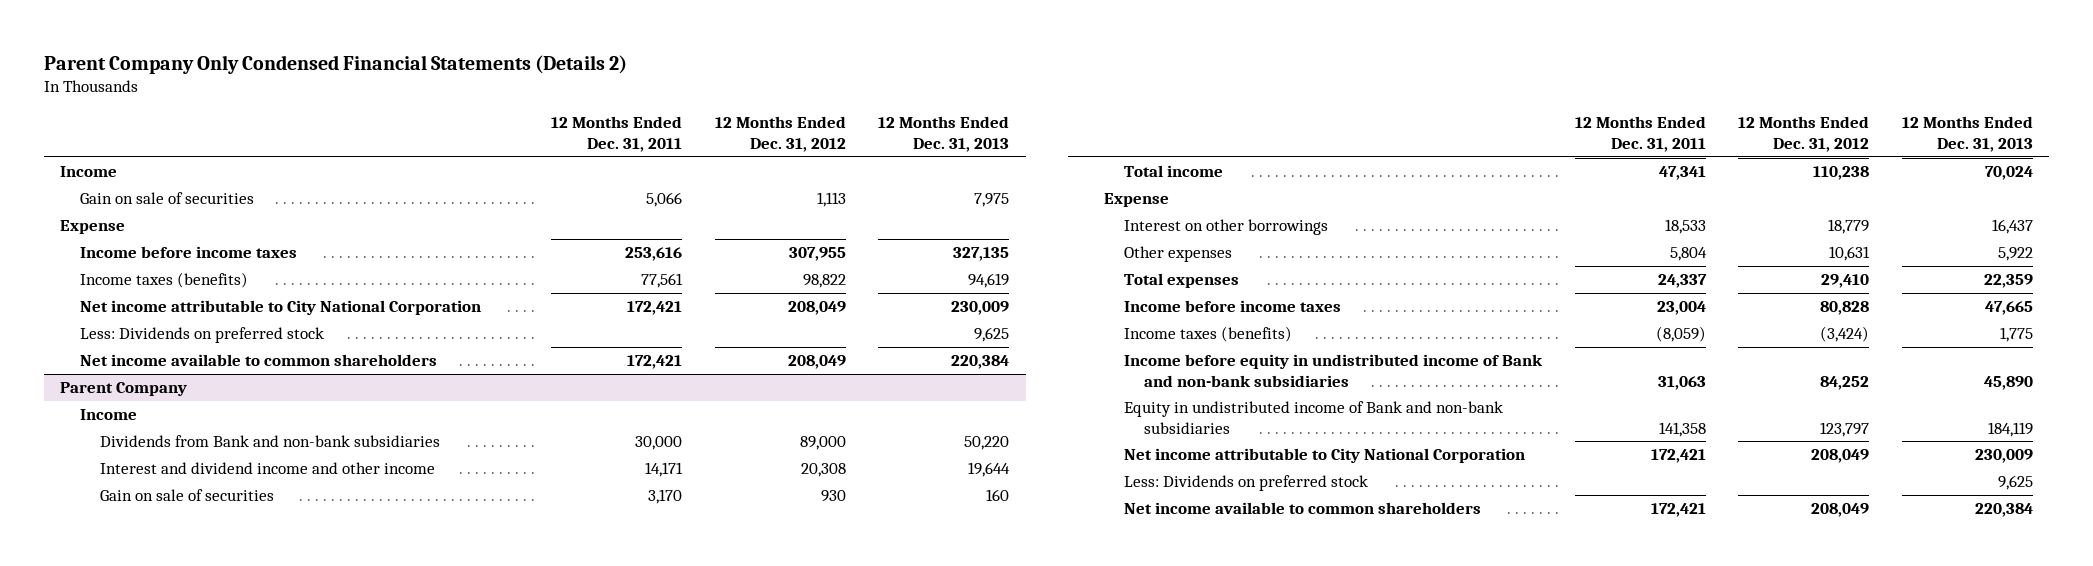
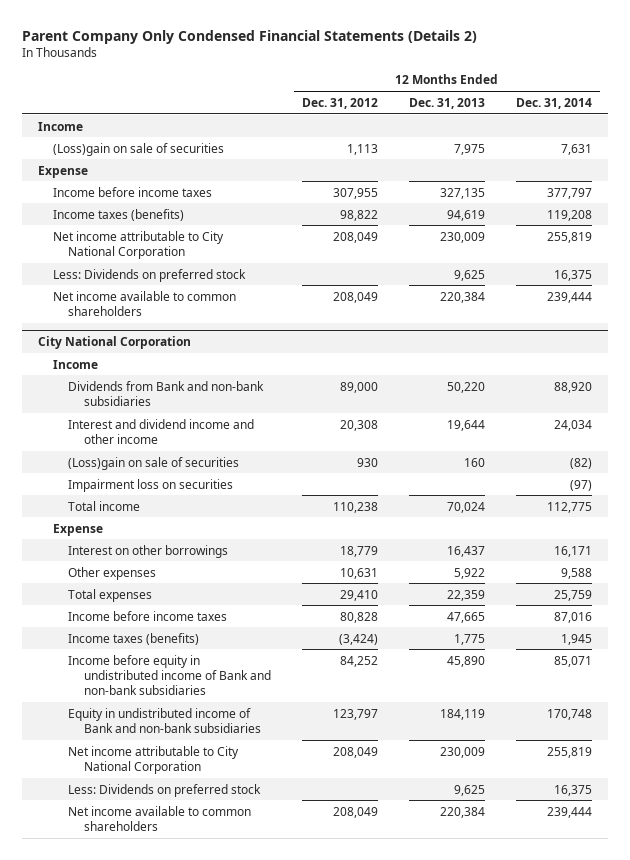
[551,116,683,152] 12 Months Ended Dec. 31, 2011 -> none
none -> [516,97,593,109] Dec. 31, 2014
[80,192,255,205] Gain on sale of securities -> [52,142,224,156] (Loss)gain on sale of securities
[60,382,188,397] Parent Company -> none
none -> [37,336,191,350] City National Corporation
[100,489,275,502] Gain on sale of securities -> [68,456,240,470] (Loss)gain on sale of securities
none -> [68,478,234,492] Impairment loss on securities

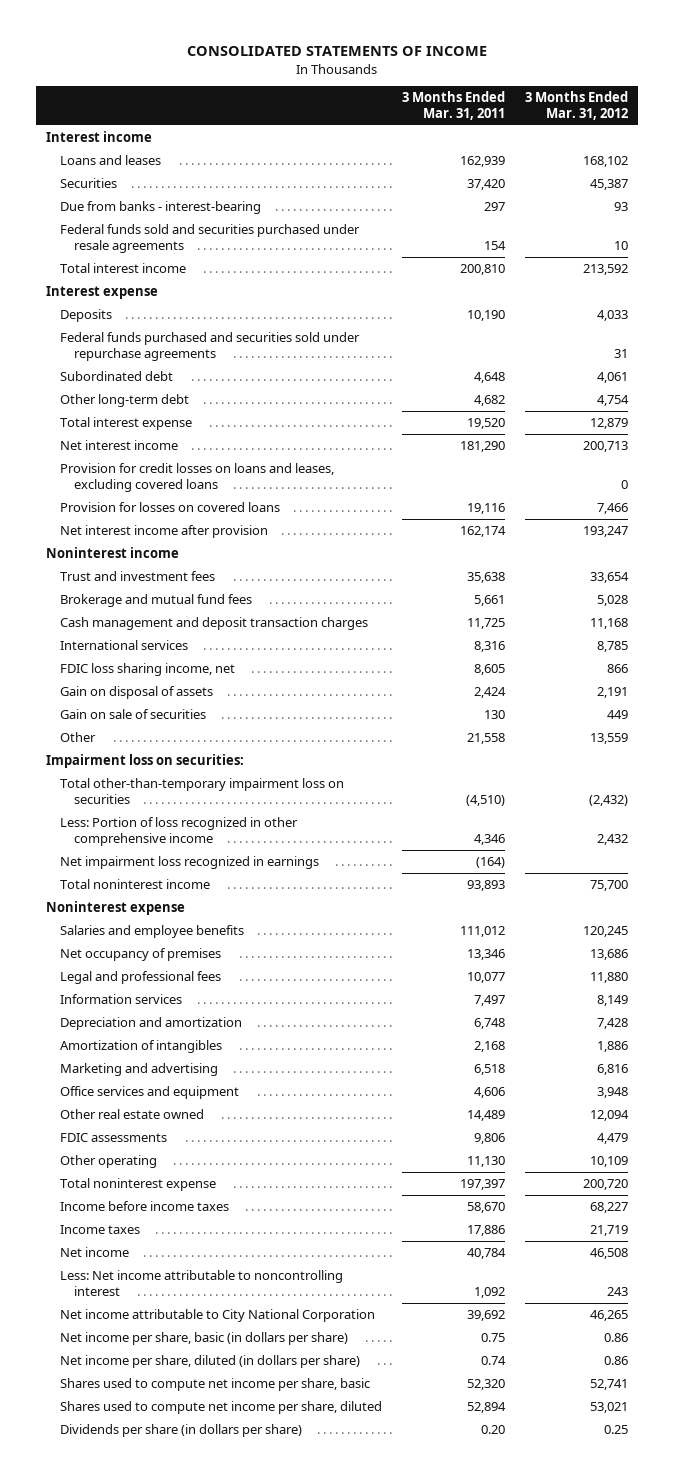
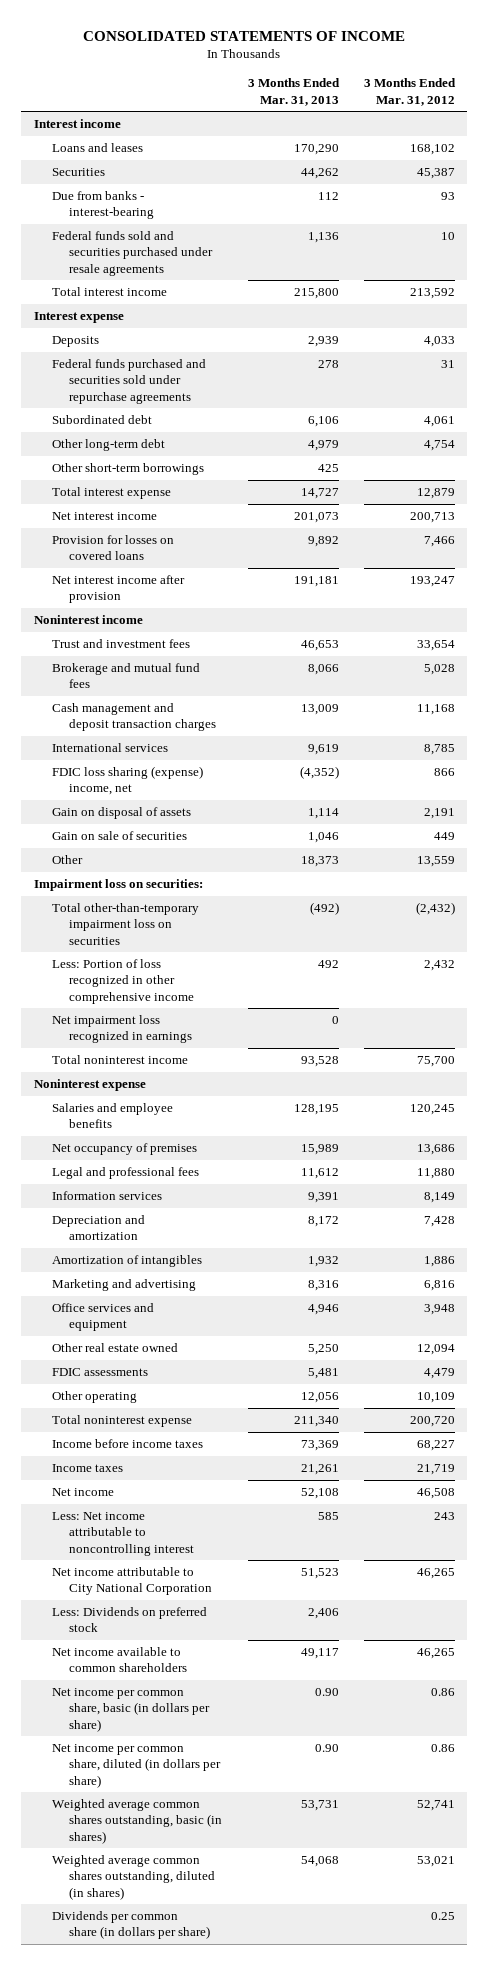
[402,91,506,121] 3 Months Ended Mar. 31, 2011 -> none
none -> [247,78,340,106] 3 Months Ended Mar. 31, 2013
none -> [51,463,204,476] Other short-term borrowings
[60,463,335,492] Provision for credit losses on loans and leases, excluding covered loans -> none
[60,663,236,677] FDIC loss sharing income, net -> [51,766,203,796] FDIC loss sharing (expense) income, net
none -> [51,1607,207,1633] Less: Dividends on preferred stock
none -> [51,1647,188,1673] Net income available to common shareholders
[60,1332,349,1346] Net income per share, basic (in dollars per share) -> [51,1688,211,1732] Net income per common share, basic (in dollars per share)
[60,1355,361,1369] Net income per share, diluted (in dollars per share) -> [51,1744,222,1788] Net income per common share, diluted (in dollars per share)
[60,1378,371,1392] Shares used to compute net income per share, basic -> [51,1799,223,1844] Weighted average common shares outstanding, basic (in shares)
[60,1401,383,1415] Shares used to compute net income per share, diluted -> [51,1855,216,1900] Weighted average common shares outstanding, diluted (in shares)
[60,1424,303,1438] Dividends per share (in dollars per share) -> [51,1911,211,1940] Dividends per common share (in dollars per share)

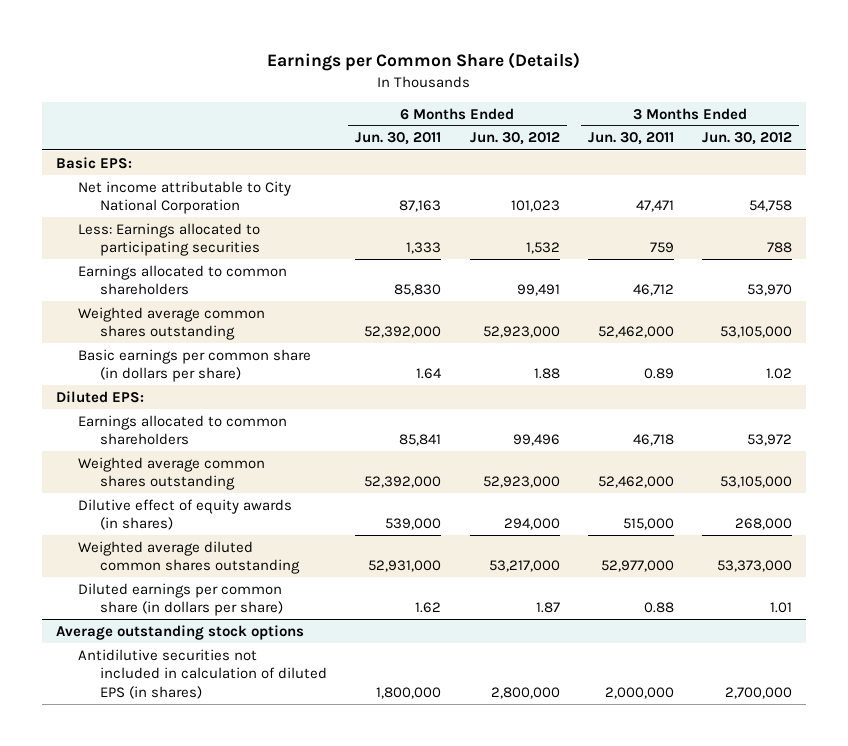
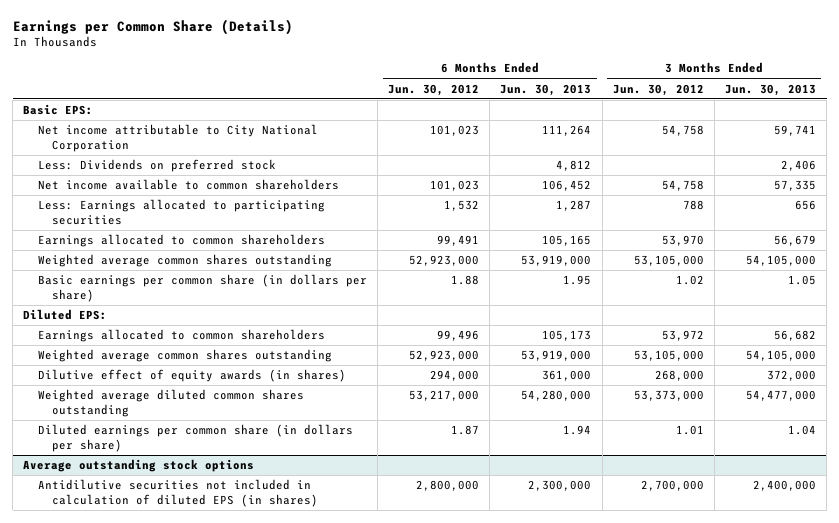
[355,132,442,146] Jun. 30, 2011 -> none
[587,132,674,146] Jun. 30, 2011 -> none
none -> [500,83,592,96] Jun. 30, 2013
none -> [724,83,816,96] Jun. 30, 2013
none -> [37,159,276,173] Less: Dividends on preferred stock
none -> [37,179,339,191] Net income available to common shareholders

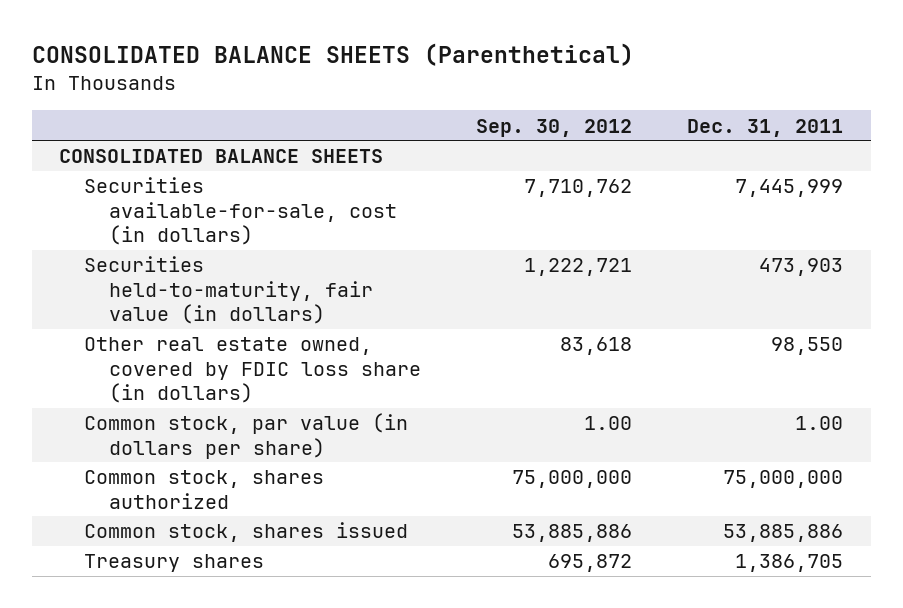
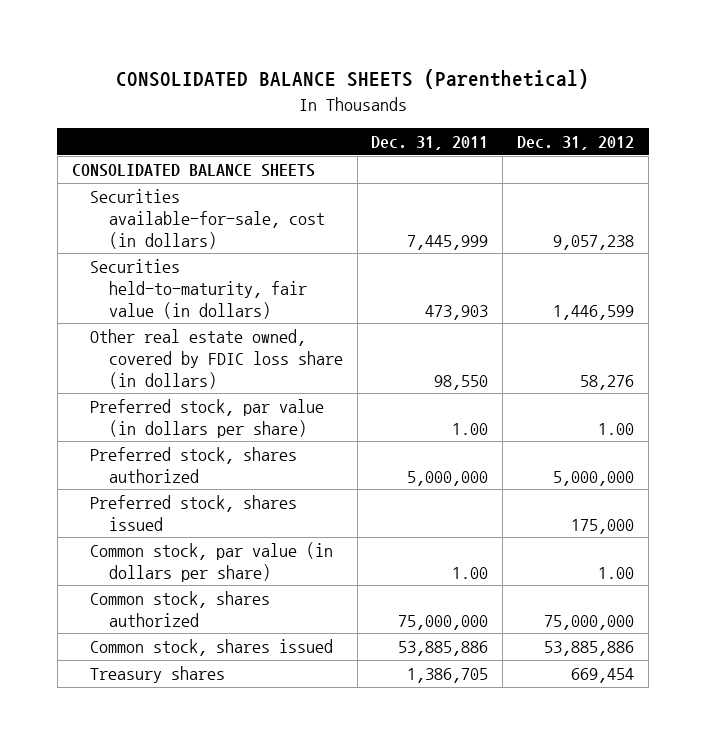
[475,118,632,137] Sep. 30, 2012 -> none
none -> [517,136,635,151] Dec. 31, 2012
none -> [90,399,325,438] Preferred stock, par value (in dollars per share)
none -> [90,447,298,483] Preferred stock, shares authorized
none -> [90,495,298,531] Preferred stock, shares issued

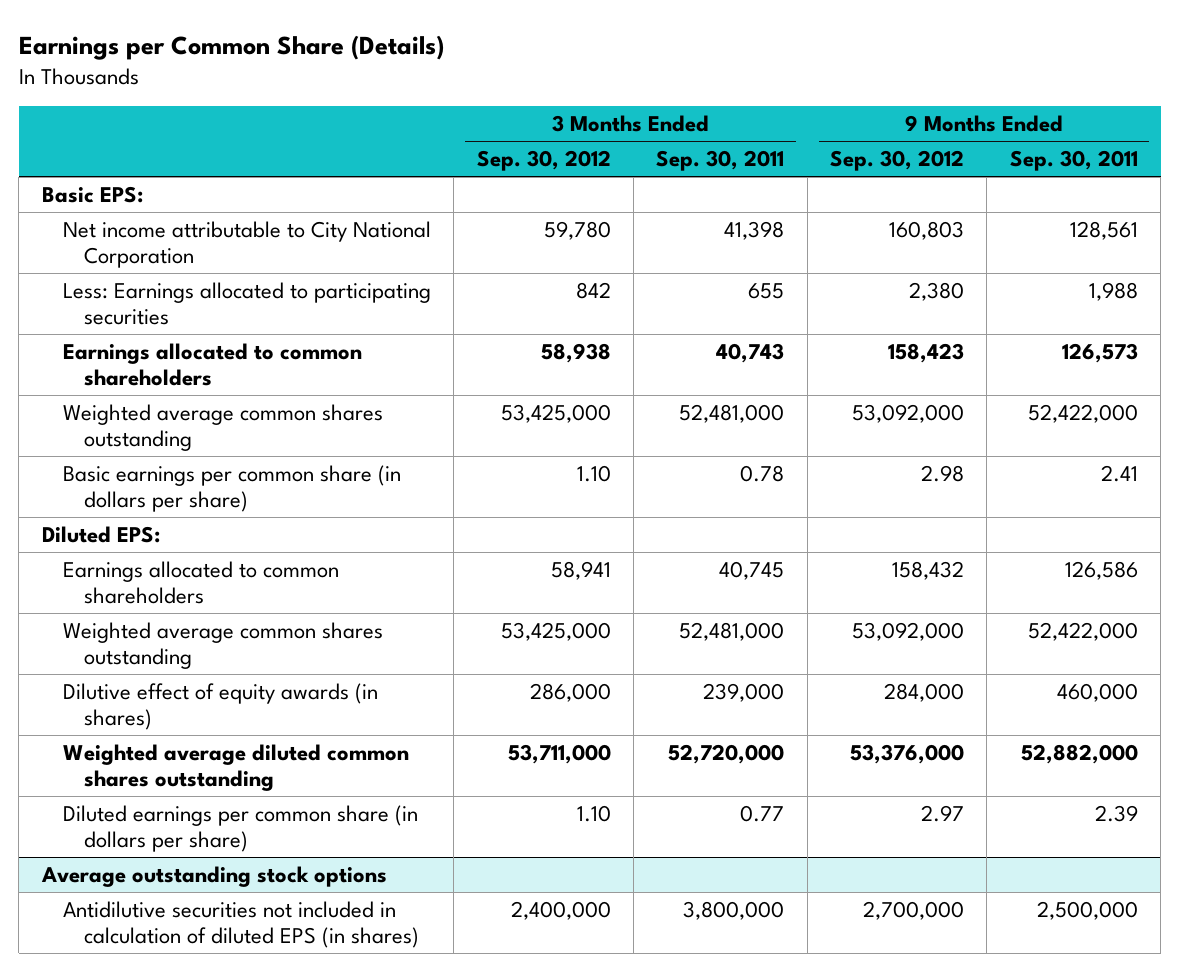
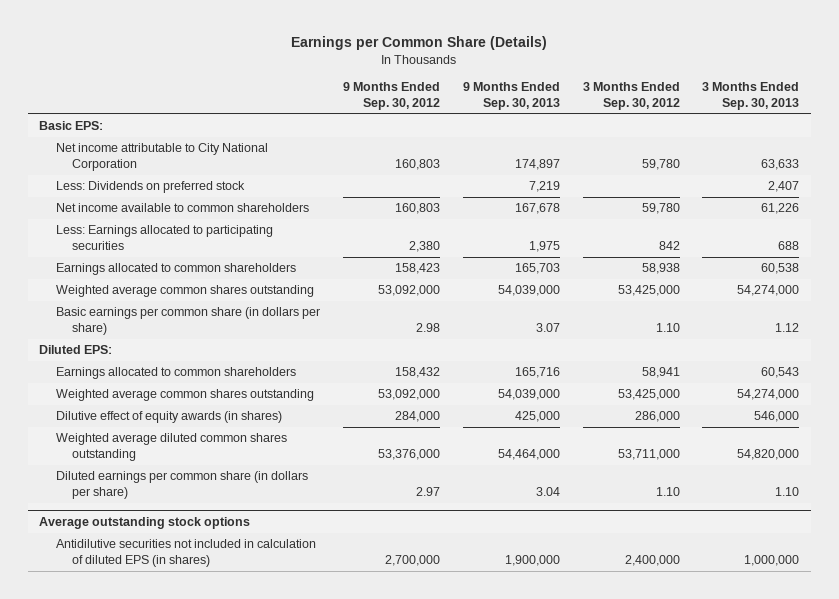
[656,150,785,172] Sep. 30, 2011 -> none
[1009,150,1138,172] Sep. 30, 2011 -> none
none -> [462,82,560,111] 9 Months Ended Sep. 30, 2013
none -> [702,82,800,111] 3 Months Ended Sep. 30, 2013
none -> [55,181,245,194] Less: Dividends on preferred stock
none -> [55,203,309,213] Net income available to common shareholders

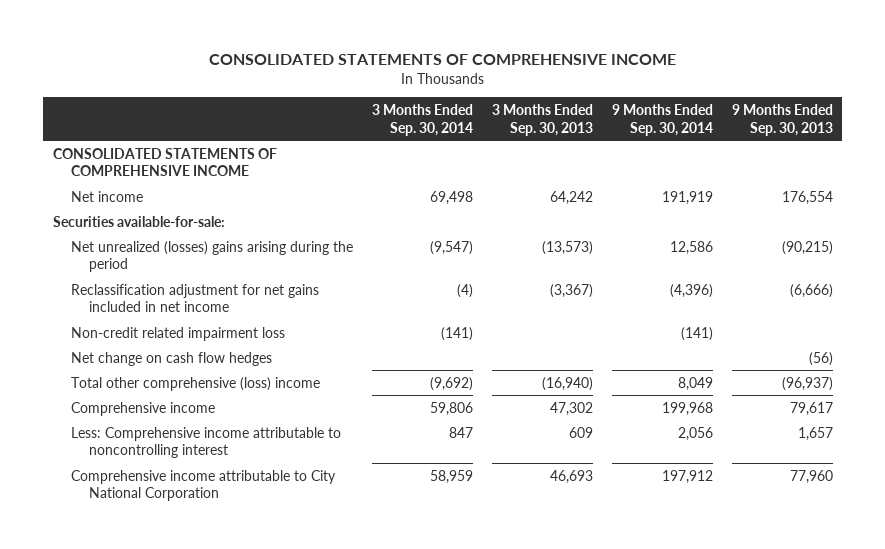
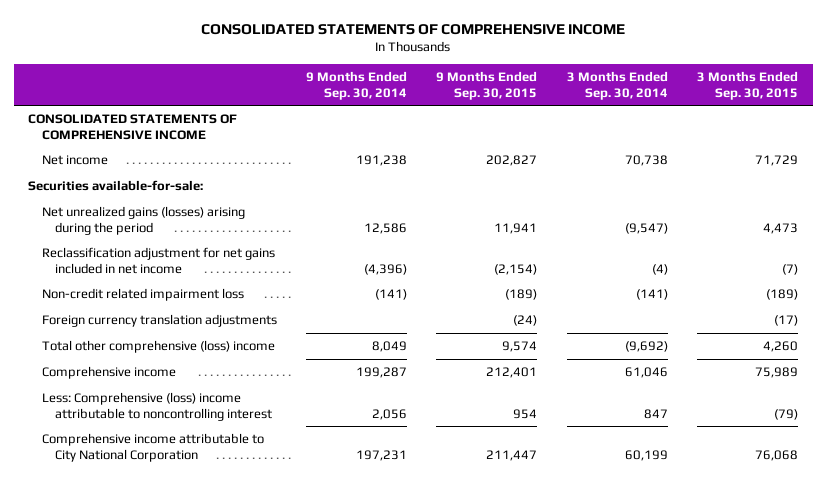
[491,103,593,136] 3 Months Ended Sep. 30, 2013 -> none
[731,103,833,136] 9 Months Ended Sep. 30, 2013 -> none
none -> [436,71,538,100] 9 Months Ended Sep. 30, 2015
none -> [697,71,799,100] 3 Months Ended Sep. 30, 2015
[429,190,473,205] 69,498 -> [624,155,668,167] 70,738
[661,190,713,205] 191,919 -> [356,155,408,167] 191,238
[70,240,353,273] Net unrealized (losses) gains arising during the period -> [41,206,245,235] Net unrealized gains (losses) arising during the period
[70,351,272,366] Net change on cash flow hedges -> none
none -> [41,314,277,328] Foreign currency translation adjustments
[429,401,473,416] 59,806 -> [624,367,668,379] 61,046
[661,401,713,416] 199,968 -> [356,367,408,379] 199,287
[70,426,341,459] Less: Comprehensive income attributable to noncontrolling interest -> [41,392,272,421] Less: Comprehensive (loss) income attributable to noncontrolling interest
[429,469,473,484] 58,959 -> [624,449,668,461] 60,199
[661,469,713,484] 197,912 -> [356,449,408,461] 197,231

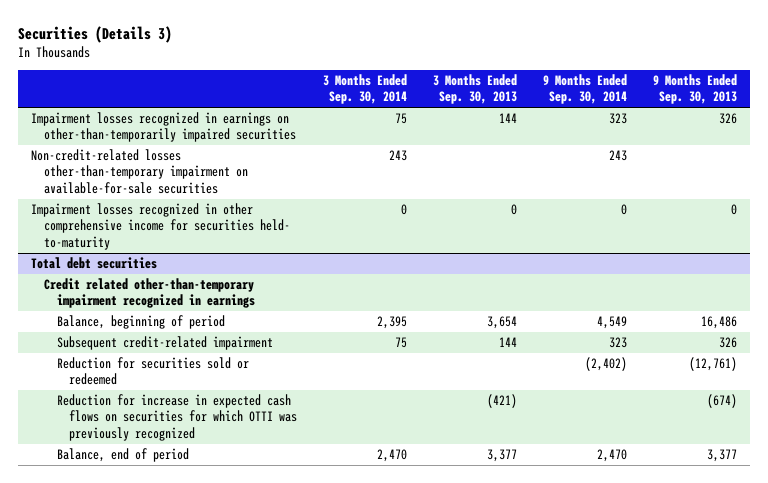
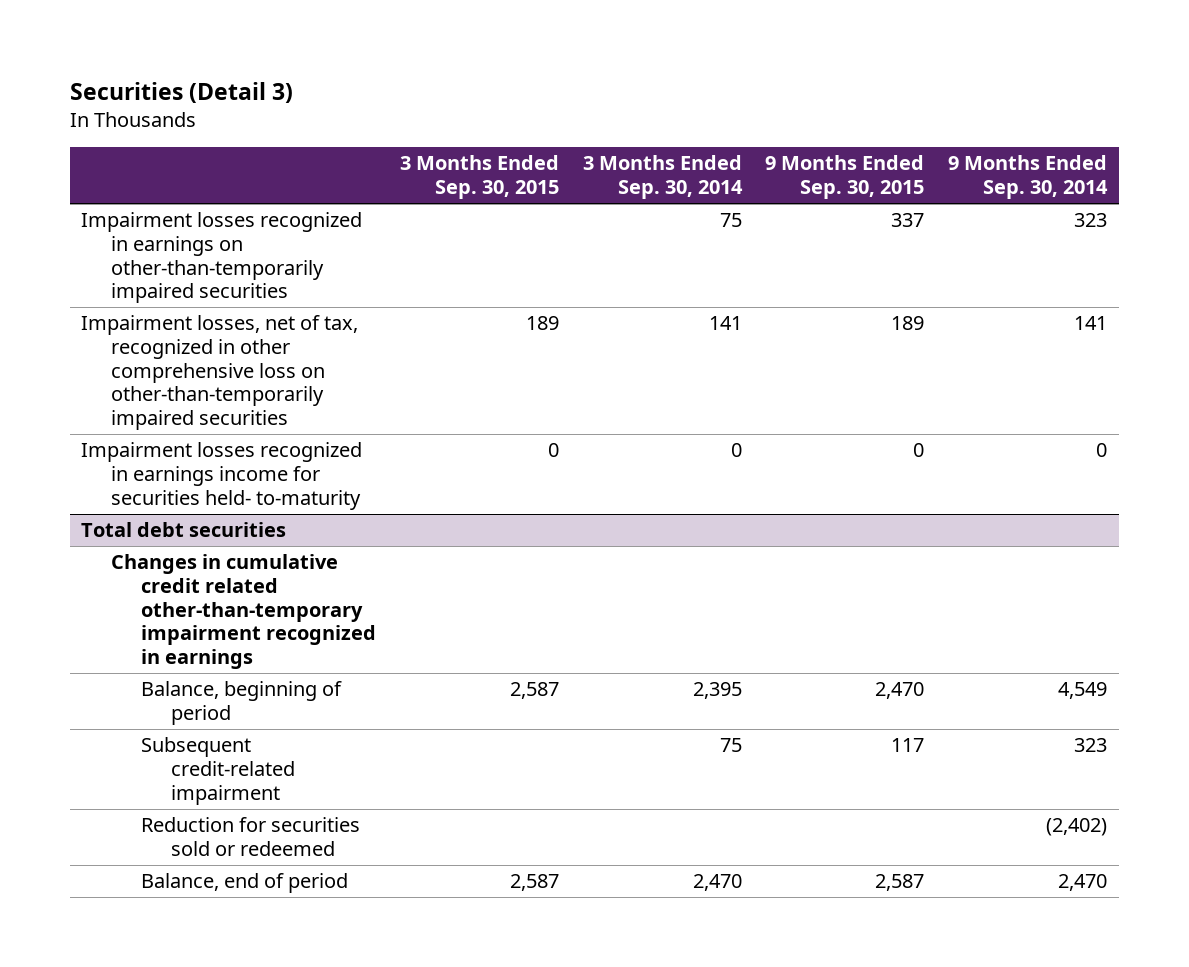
[17,25,172,43] Securities (Details 3) -> [69,82,293,104] Securities (Detail 3)
[433,74,518,105] 3 Months Ended Sep. 30, 2013 -> none
[653,74,738,105] 9 Months Ended Sep. 30, 2013 -> none
none -> [400,155,560,200] 3 Months Ended Sep. 30, 2015
none -> [765,155,925,200] 9 Months Ended Sep. 30, 2015
[30,149,248,194] Non-credit-related losses other-than-temporary impairment on available-for-sale securities -> none
none -> [81,315,359,431] Impairment losses, net of tax, recognized in other comprehensive loss on other-than-temporarily impaired securities
[30,203,290,250] Impairment losses recognized in other comprehensive income for securities held- to-maturity -> [81,442,363,510] Impairment losses recognized in earnings income for securities held- to-maturity
[43,278,255,309] Credit related other-than-temporary impairment recognized in earnings -> [111,554,377,670] Changes in cumulative credit related other-than-temporary impairment recognized in earnings
[56,394,298,441] Reduction for increase in expected cash flows on securities for which OTTI was previously recognized -> none

